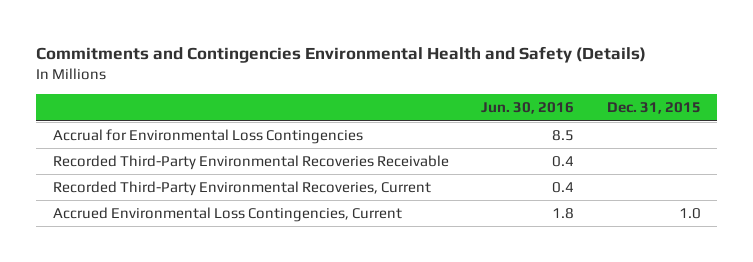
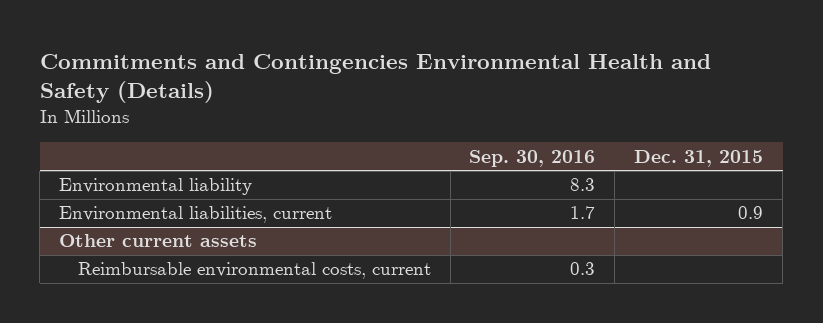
[481,102,575,115] Jun. 30, 2016 -> none
none -> [469,149,596,167] Sep. 30, 2016
[52,155,449,171] Recorded Third-Party Environmental Recoveries Receivable -> none
[52,181,431,197] Recorded Third-Party Environmental Recoveries, Current -> none
[52,129,363,145] Accrual for Environmental Loss Contingencies -> [59,178,253,196] Environmental liability
[52,207,402,223] Accrued Environmental Loss Contingencies, Current -> [59,206,333,224] Environmental liabilities, current
[678,208,701,220] 1.0 -> [738,206,764,220] 0.9
none -> [59,234,258,248] Other current assets
none -> [77,262,431,280] Reimbursable environmental costs, current

